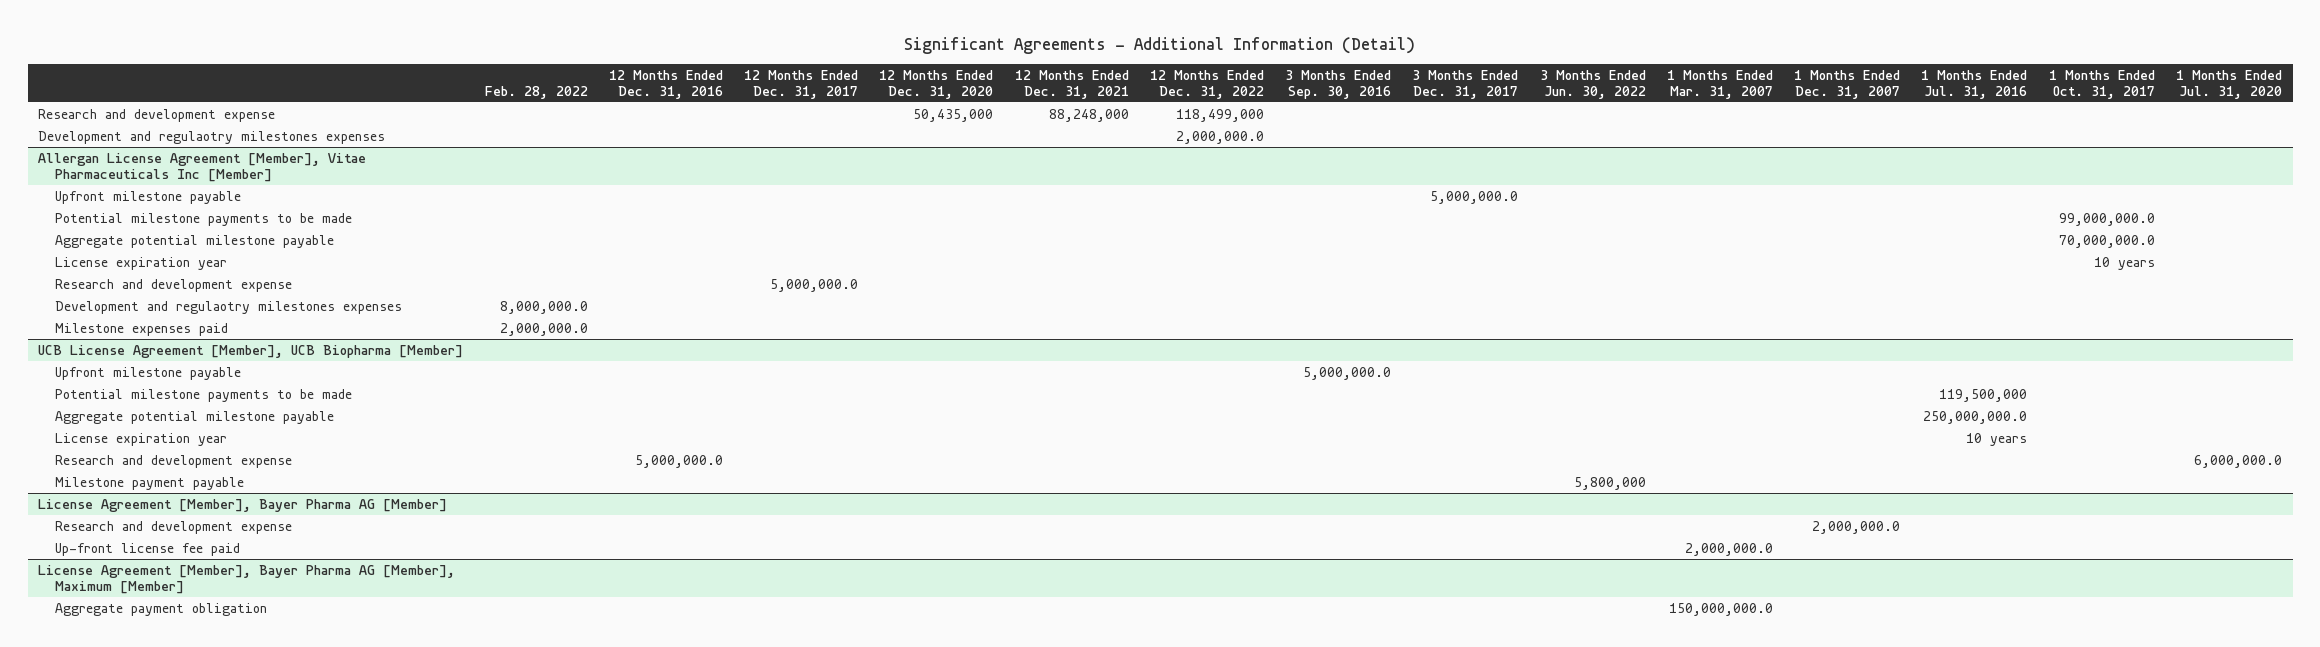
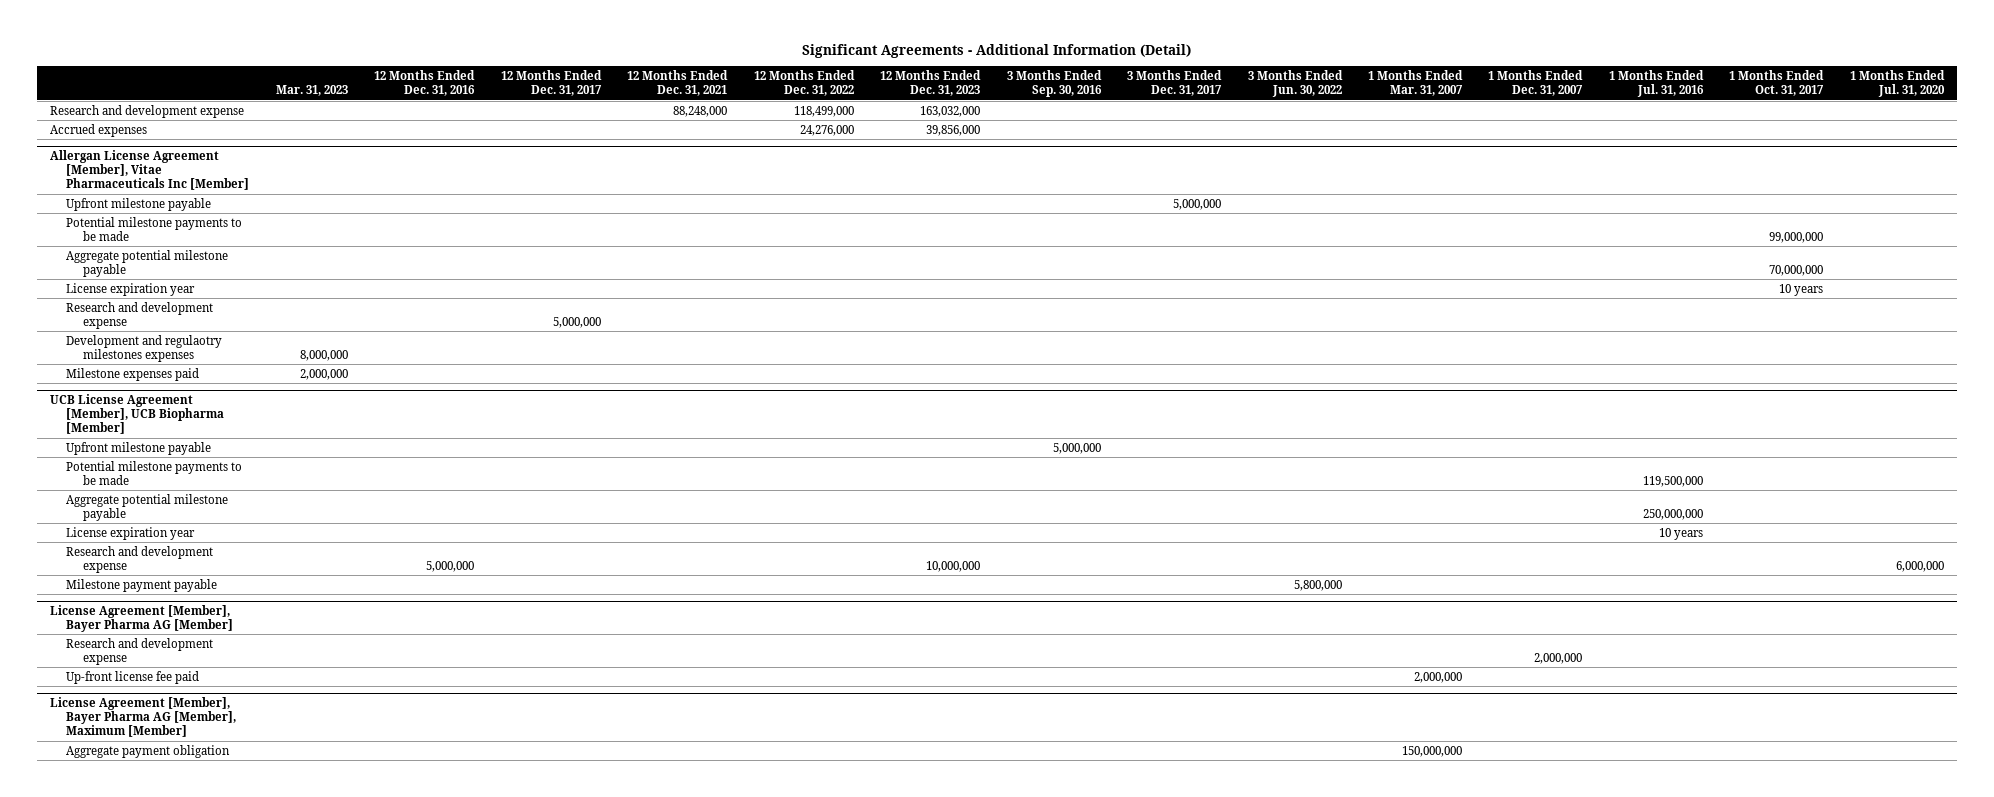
[484,85,588,99] Feb. 28, 2022 -> none
[879,69,994,99] 12 Months Ended Dec. 31, 2020 -> none
none -> [275,85,348,97] Mar. 31, 2023
none -> [880,70,982,97] 12 Months Ended Dec. 31, 2023
[38,130,386,144] Development and regulaotry milestones expenses -> none
none -> [49,123,147,137] Accrued expenses
[1430,190,1519,204] 5,000,000.0 -> [1173,198,1222,210] 5,000,000
[2058,212,2155,226] 99,000,000.0 -> [1769,231,1824,243] 99,000,000
[2058,234,2155,248] 70,000,000.0 -> [1769,264,1824,276] 70,000,000
[770,278,859,292] 5,000,000.0 -> [552,316,601,328] 5,000,000
[1303,366,1392,380] 5,000,000.0 -> [1052,442,1101,454] 5,000,000
[1923,410,2028,424] 250,000,000.0 -> [1642,508,1703,520] 250,000,000
[634,454,723,468] 5,000,000.0 -> [426,560,475,572] 5,000,000
[2194,454,2283,468] 6,000,000.0 -> [1895,560,1944,572] 6,000,000
[1812,520,1901,534] 2,000,000.0 -> [1534,652,1583,664] 2,000,000
[1684,542,1773,556] 2,000,000.0 -> [1413,671,1462,683] 2,000,000
[1668,602,1773,616] 150,000,000.0 -> [1401,745,1462,757] 150,000,000

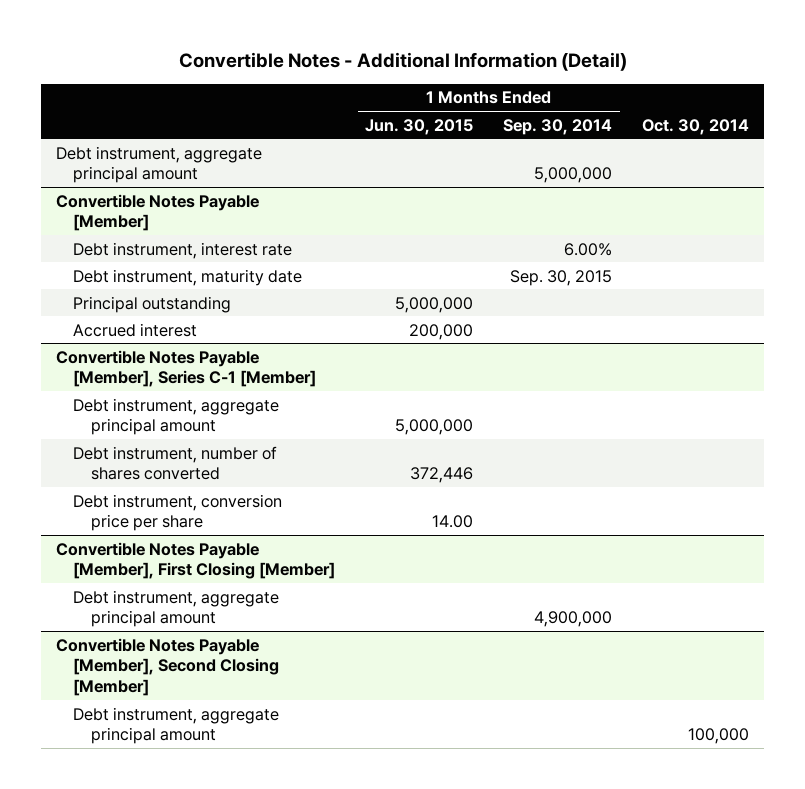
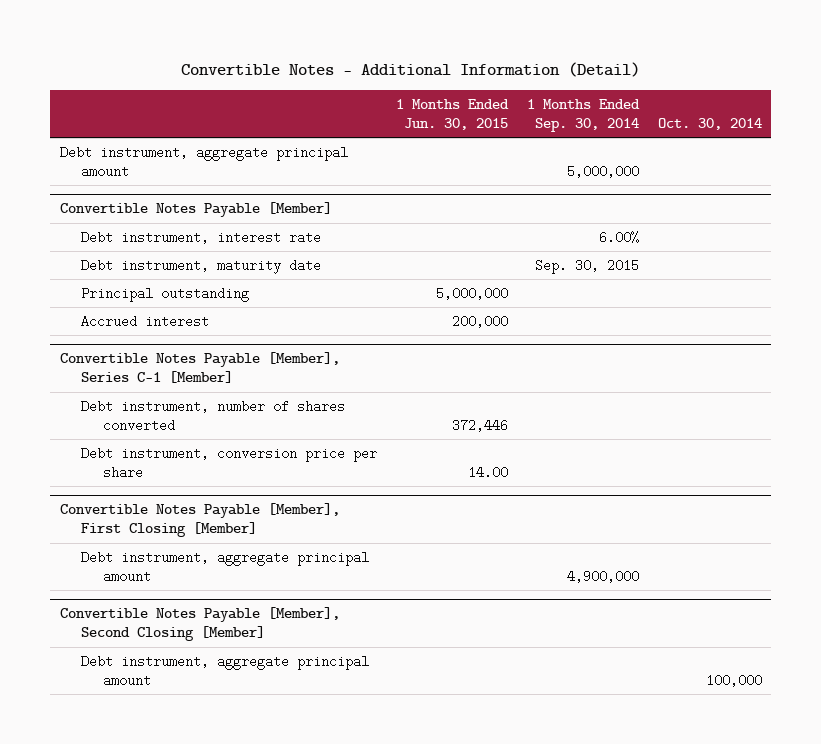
[73,397,280,436] Debt instrument, aggregate principal amount -> none

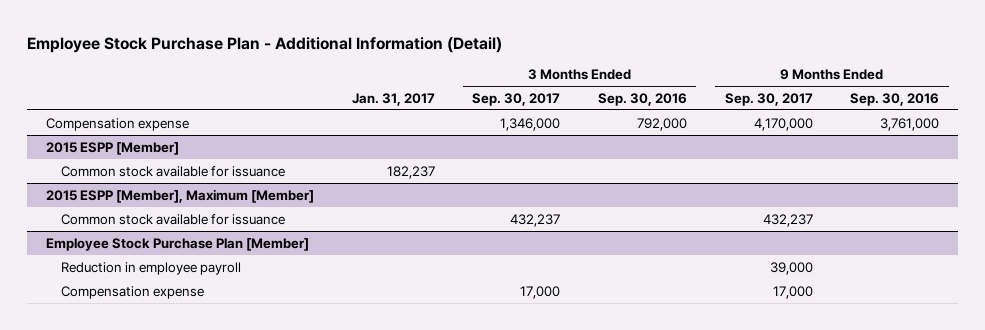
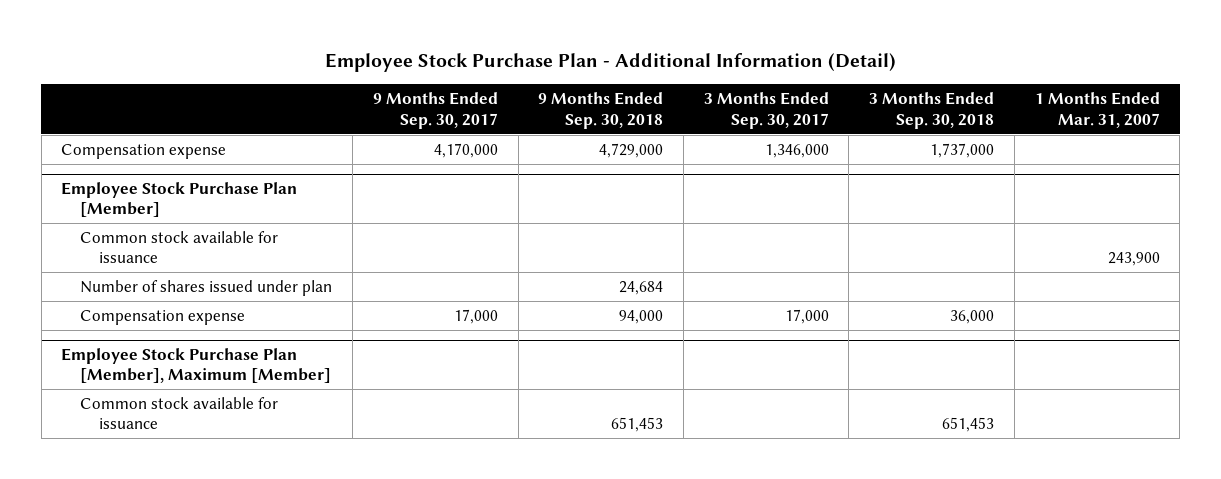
[351,92,435,106] Jan. 31, 2017 -> none
[598,92,688,106] Sep. 30, 2016 -> none
[850,92,940,106] Sep. 30, 2016 -> none
none -> [538,92,664,129] 9 Months Ended Sep. 30, 2018
none -> [869,92,995,129] 3 Months Ended Sep. 30, 2018
none -> [1034,92,1160,128] 1 Months Ended Mar. 31, 2007
[46,141,180,155] 2015 ESPP [Member] -> none
[61,165,286,177] Common stock available for issuance -> none
[46,188,315,203] 2015 ESPP [Member], Maximum [Member] -> none
[61,213,286,225] Common stock available for issuance -> none
[61,261,242,275] Reduction in employee payroll -> none
none -> [80,231,279,264] Common stock available for issuance
none -> [80,280,333,297] Number of shares issued under plan
none -> [61,348,332,384] Employee Stock Purchase Plan [Member], Maximum [Member]
none -> [80,397,279,430] Common stock available for issuance

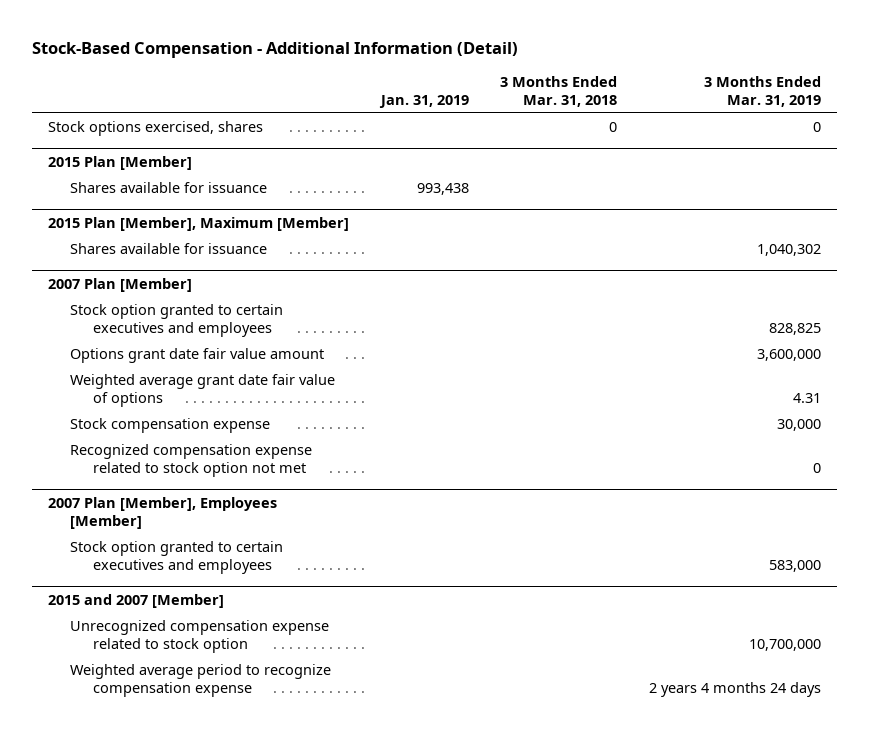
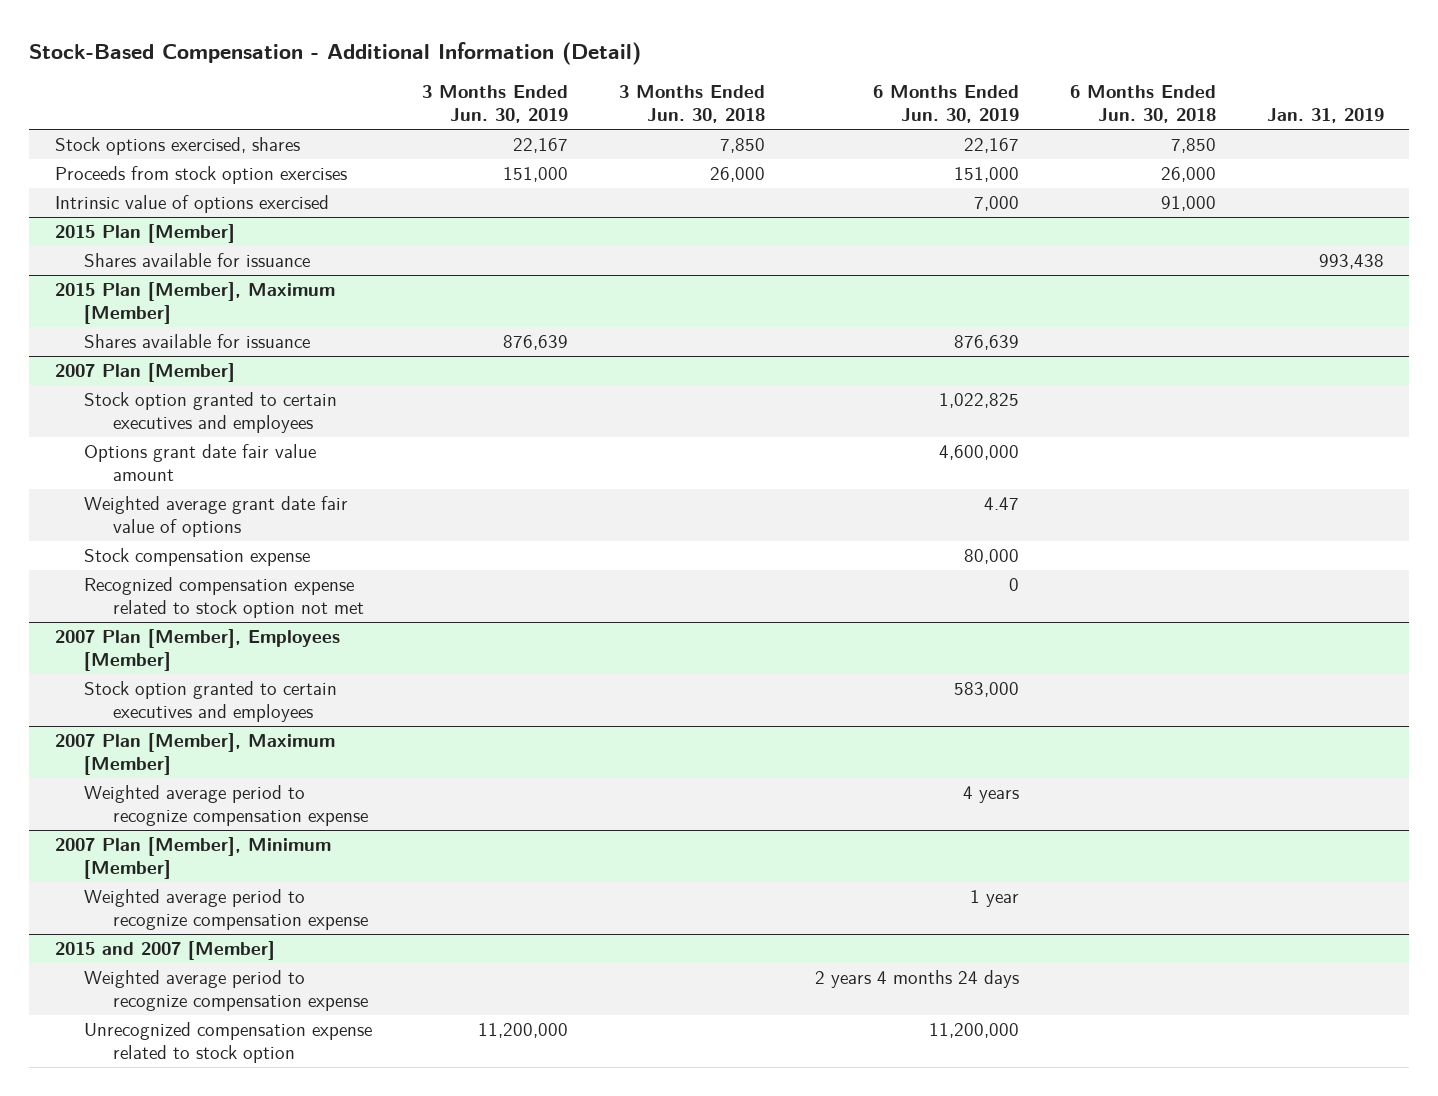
[500,75,618,107] 3 Months Ended Mar. 31, 2018 -> none
[704,75,822,107] 3 Months Ended Mar. 31, 2019 -> none
none -> [422,85,569,124] 3 Months Ended Jun. 30, 2019
none -> [618,85,765,124] 3 Months Ended Jun. 30, 2018
none -> [873,85,1020,124] 6 Months Ended Jun. 30, 2019
none -> [1070,85,1217,124] 6 Months Ended Jun. 30, 2018
none -> [54,166,347,185] Proceeds from stock option exercises
none -> [54,195,329,214] Intrinsic value of options exercised
none -> [54,733,335,775] 2007 Plan [Member], Maximum [Member]
none -> [83,785,368,826] Weighted average period to recognize compensation expense
none -> [54,837,331,879] 2007 Plan [Member], Minimum [Member]
none -> [83,889,368,930] Weighted average period to recognize compensation expense
[70,620,330,654] Unrecognized compensation expense related to stock option -> [83,1022,372,1063] Unrecognized compensation expense related to stock option

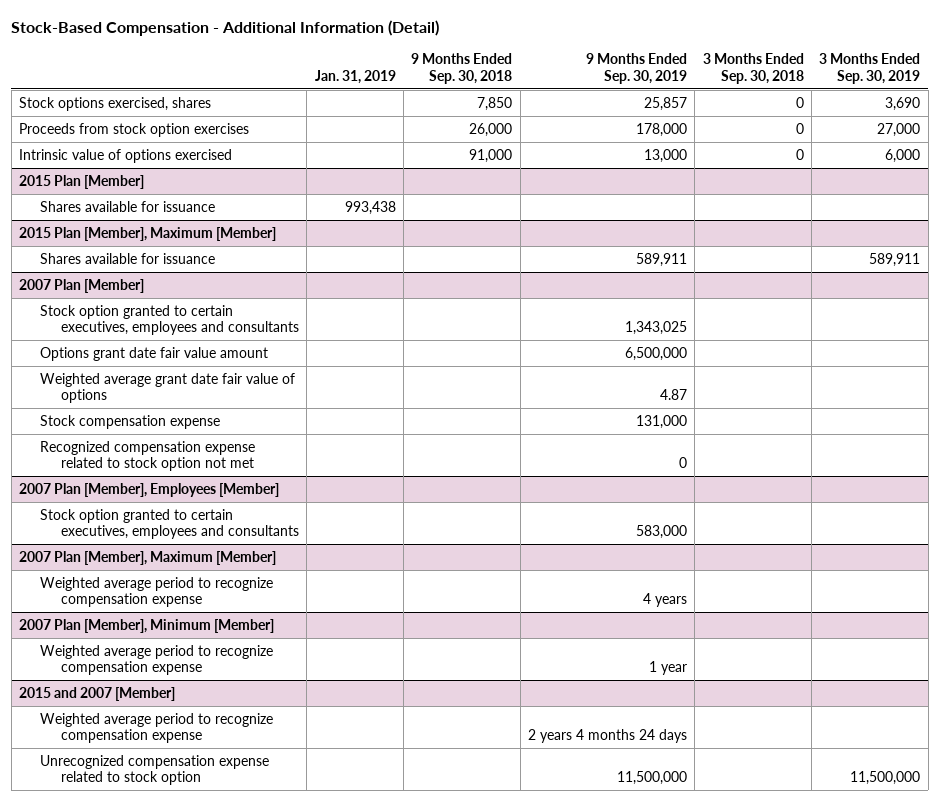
[422,85,569,124] 3 Months Ended Jun. 30, 2019 -> none
[618,85,765,124] 3 Months Ended Jun. 30, 2018 -> none
[873,85,1020,124] 6 Months Ended Jun. 30, 2019 -> none
[1070,85,1217,124] 6 Months Ended Jun. 30, 2018 -> none
none -> [411,53,513,84] 9 Months Ended Sep. 30, 2018
none -> [585,53,687,84] 9 Months Ended Sep. 30, 2019
none -> [702,53,804,84] 3 Months Ended Sep. 30, 2018
none -> [819,53,921,84] 3 Months Ended Sep. 30, 2019
[83,392,337,433] Stock option granted to certain executives and employees -> [40,304,300,336] Stock option granted to certain executives, employees and consultants
[83,681,337,722] Stock option granted to certain executives and employees -> [40,508,300,540] Stock option granted to certain executives, employees and consultants

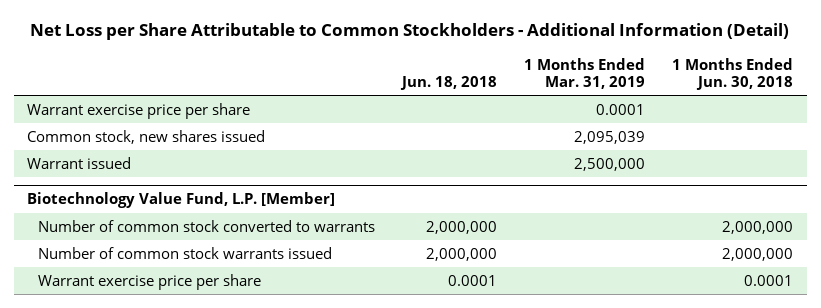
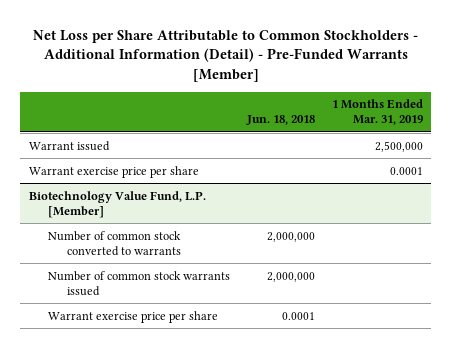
[30,23,790,41] Net Loss per Share Attributable to Common Stockholders - Additional Information (Detail) -> [32,29,418,82] Net Loss per Share Attributable to Common Stockholders - Additional Information (Detail) - Pre-Funded Warrants [Member]
[672,57,794,90] 1 Months Ended Jun. 30, 2018 -> none
[27,129,266,144] Common stock, new shares issued -> none
[27,102,251,119] Warrant exercise price per share -> [28,165,199,178] Warrant exercise price per share

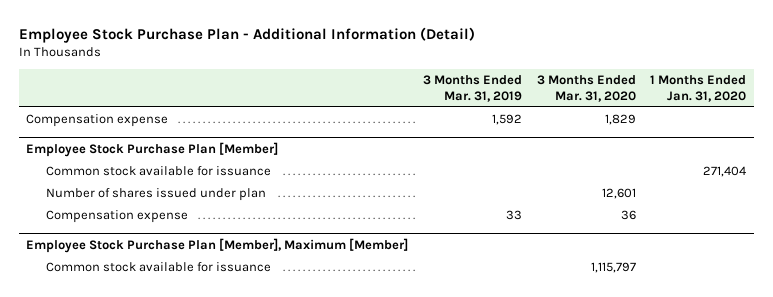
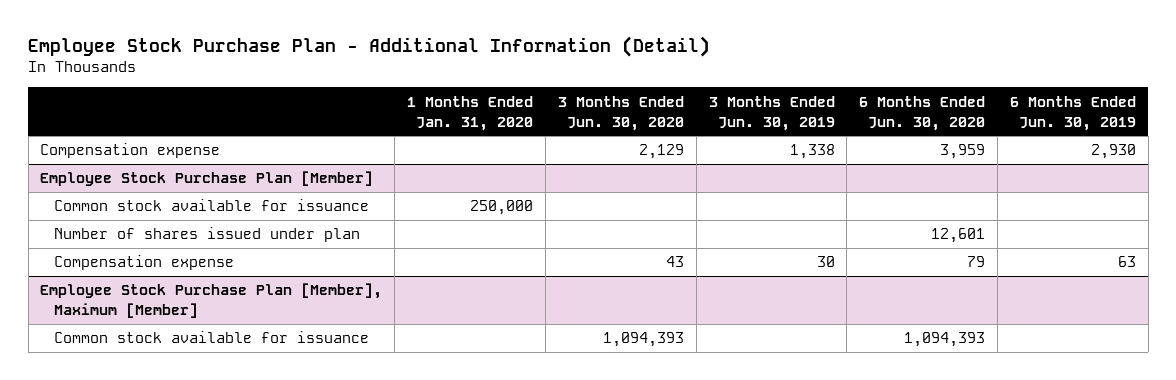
[422,75,522,102] 3 Months Ended Mar. 31, 2019 -> none
[536,75,636,102] 3 Months Ended Mar. 31, 2020 -> none
none -> [557,95,684,131] 3 Months Ended Jun. 30, 2020
none -> [708,95,835,131] 3 Months Ended Jun. 30, 2019
none -> [859,95,986,131] 6 Months Ended Jun. 30, 2020
none -> [1009,95,1136,131] 6 Months Ended Jun. 30, 2019
[703,166,747,178] 271,404 -> [470,200,534,216] 250,000

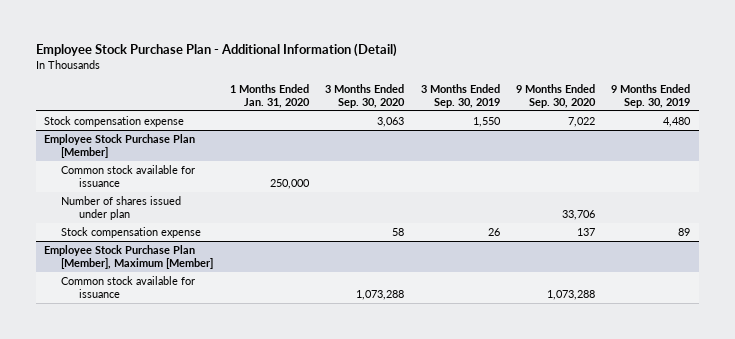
[557,95,684,131] 3 Months Ended Jun. 30, 2020 -> none
[708,95,835,131] 3 Months Ended Jun. 30, 2019 -> none
[859,95,986,131] 6 Months Ended Jun. 30, 2020 -> none
[1009,95,1136,131] 6 Months Ended Jun. 30, 2019 -> none
none -> [325,83,406,108] 3 Months Ended Sep. 30, 2020
none -> [420,83,500,108] 3 Months Ended Sep. 30, 2019
none -> [515,83,596,108] 9 Months Ended Sep. 30, 2020
none -> [611,83,691,108] 9 Months Ended Sep. 30, 2019
[40,143,221,159] Compensation expense -> [44,115,185,127] Stock compensation expense
[53,255,234,271] Compensation expense -> [61,226,202,238] Stock compensation expense

